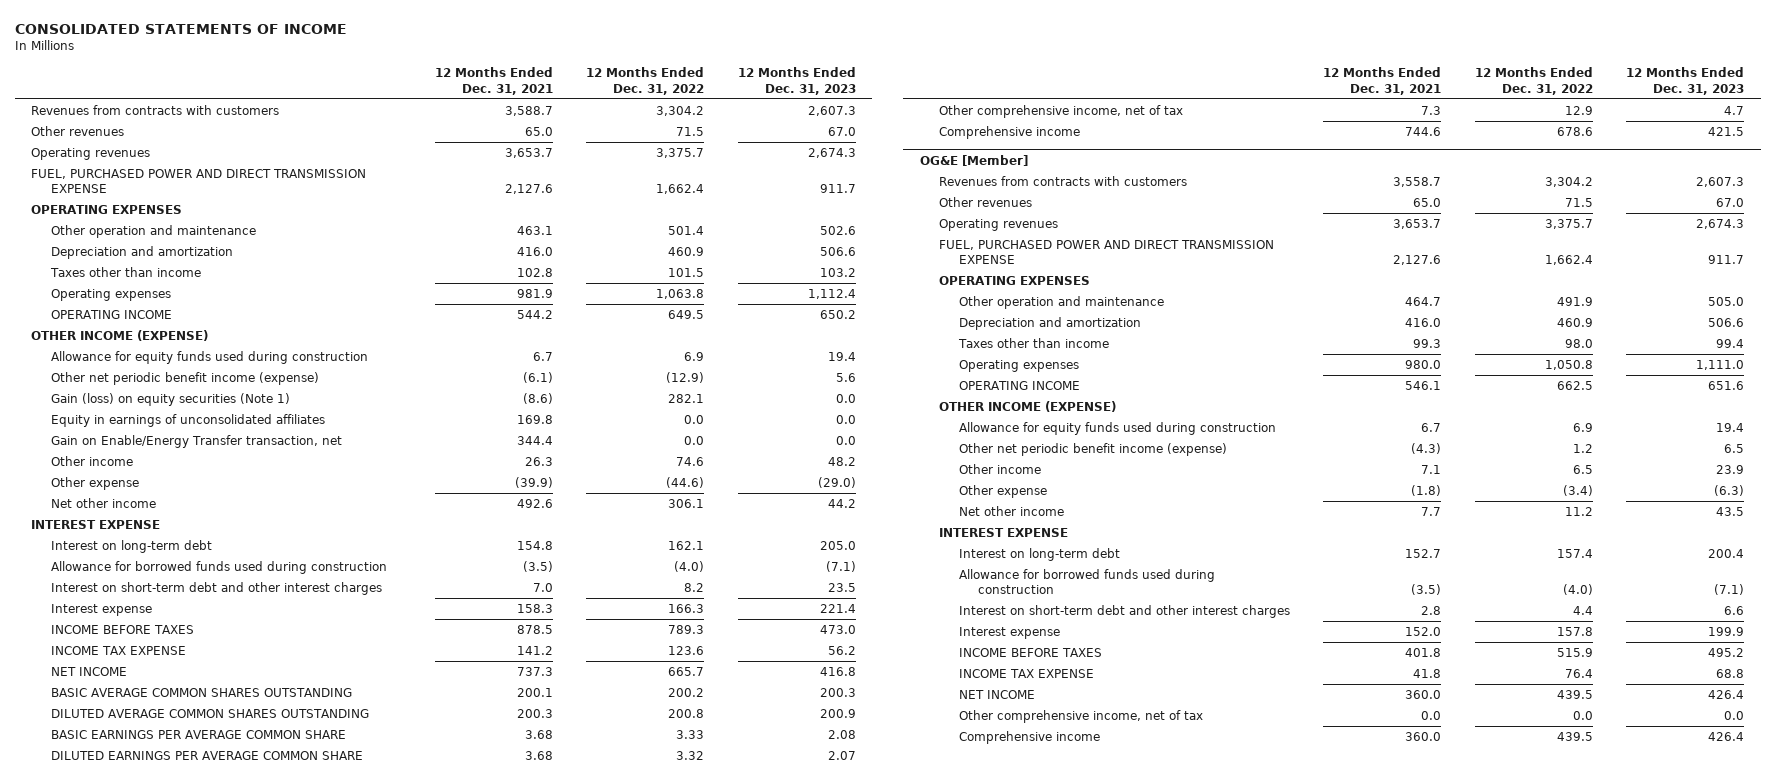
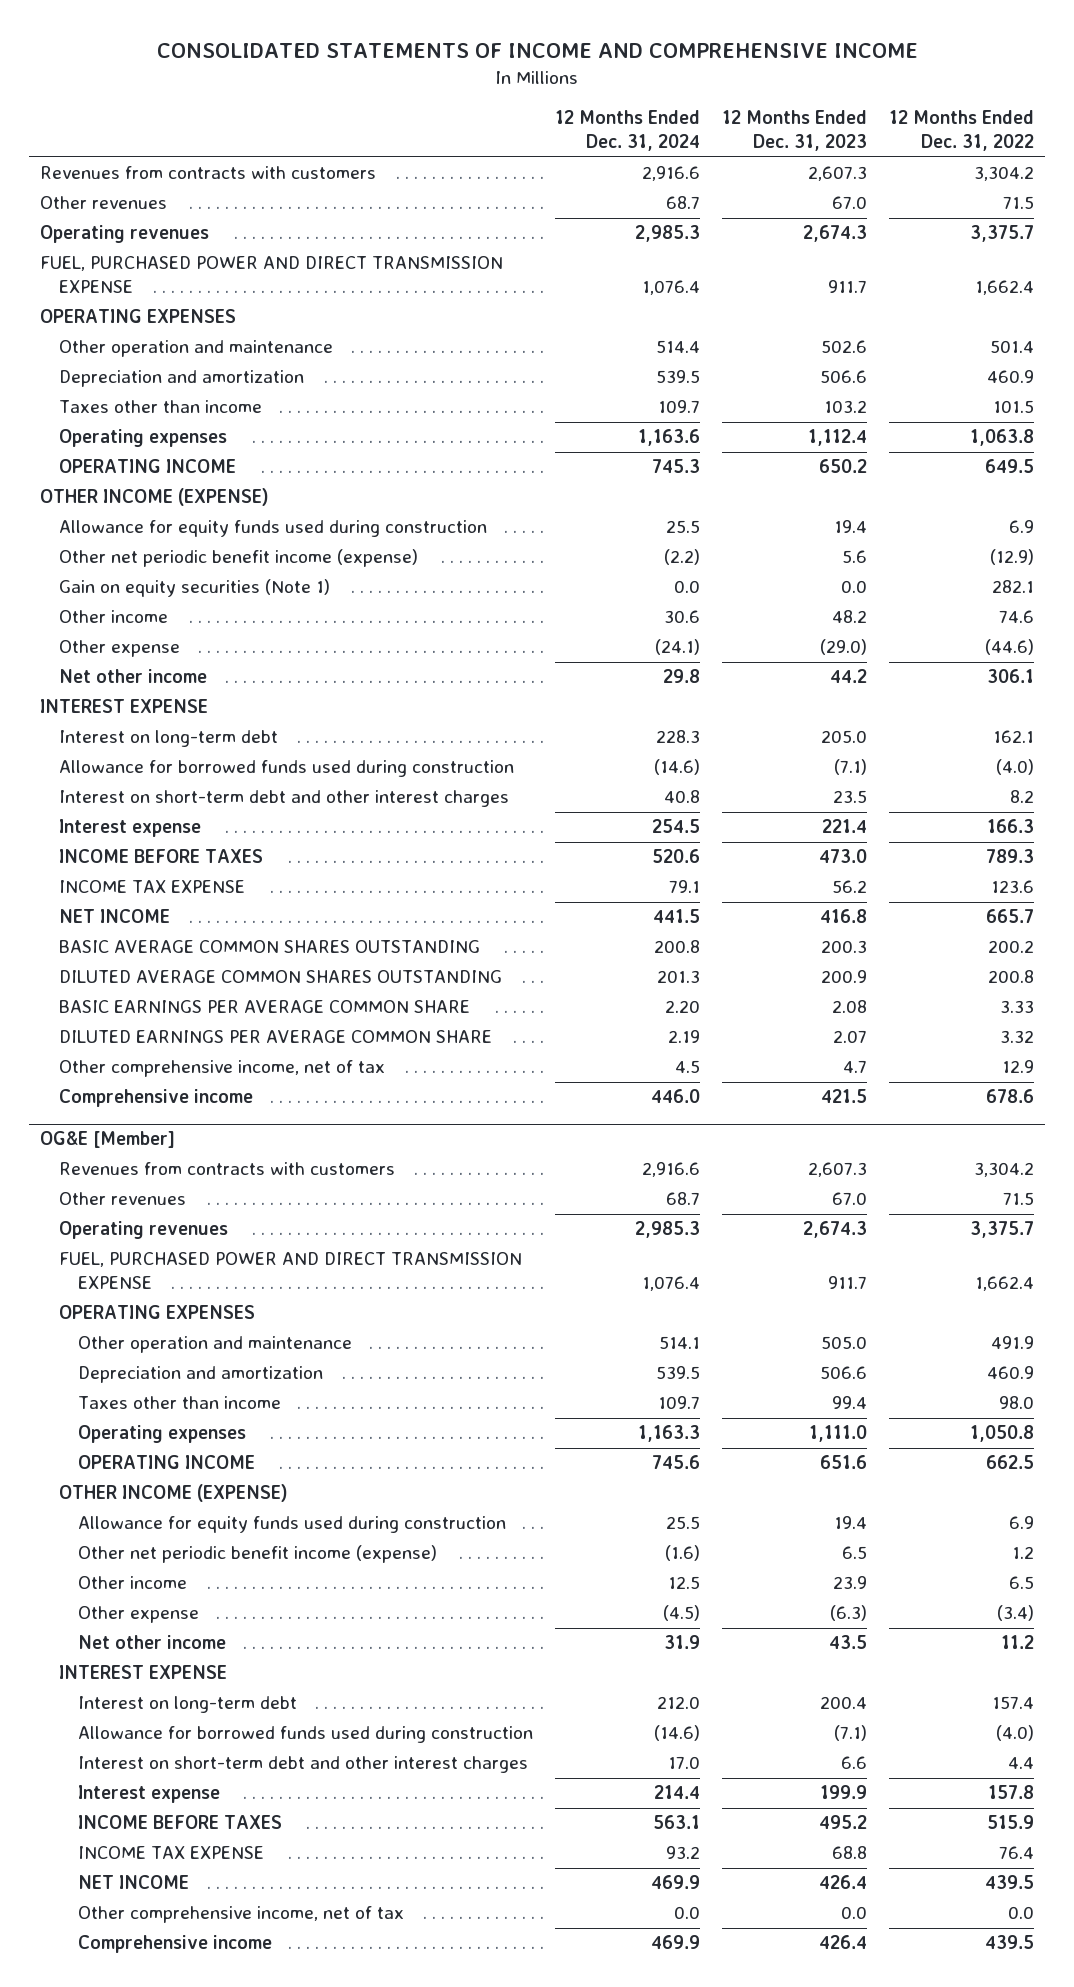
[14,23,347,34] CONSOLIDATED STATEMENTS OF INCOME -> [156,43,918,59] CONSOLIDATED STATEMENTS OF INCOME AND COMPREHENSIVE INCOME
[434,67,553,95] 12 Months Ended Dec. 31, 2021 -> none
none -> [554,110,700,152] 12 Months Ended Dec. 31, 2024
[50,413,325,427] Equity in earnings of unconsolidated affiliates -> none
[50,434,342,448] Gain on Enable/Energy Transfer transaction, net -> none
[50,392,290,406] Gain (loss) on equity securities (Note 1) -> [58,579,330,598] Gain on equity securities (Note 1)

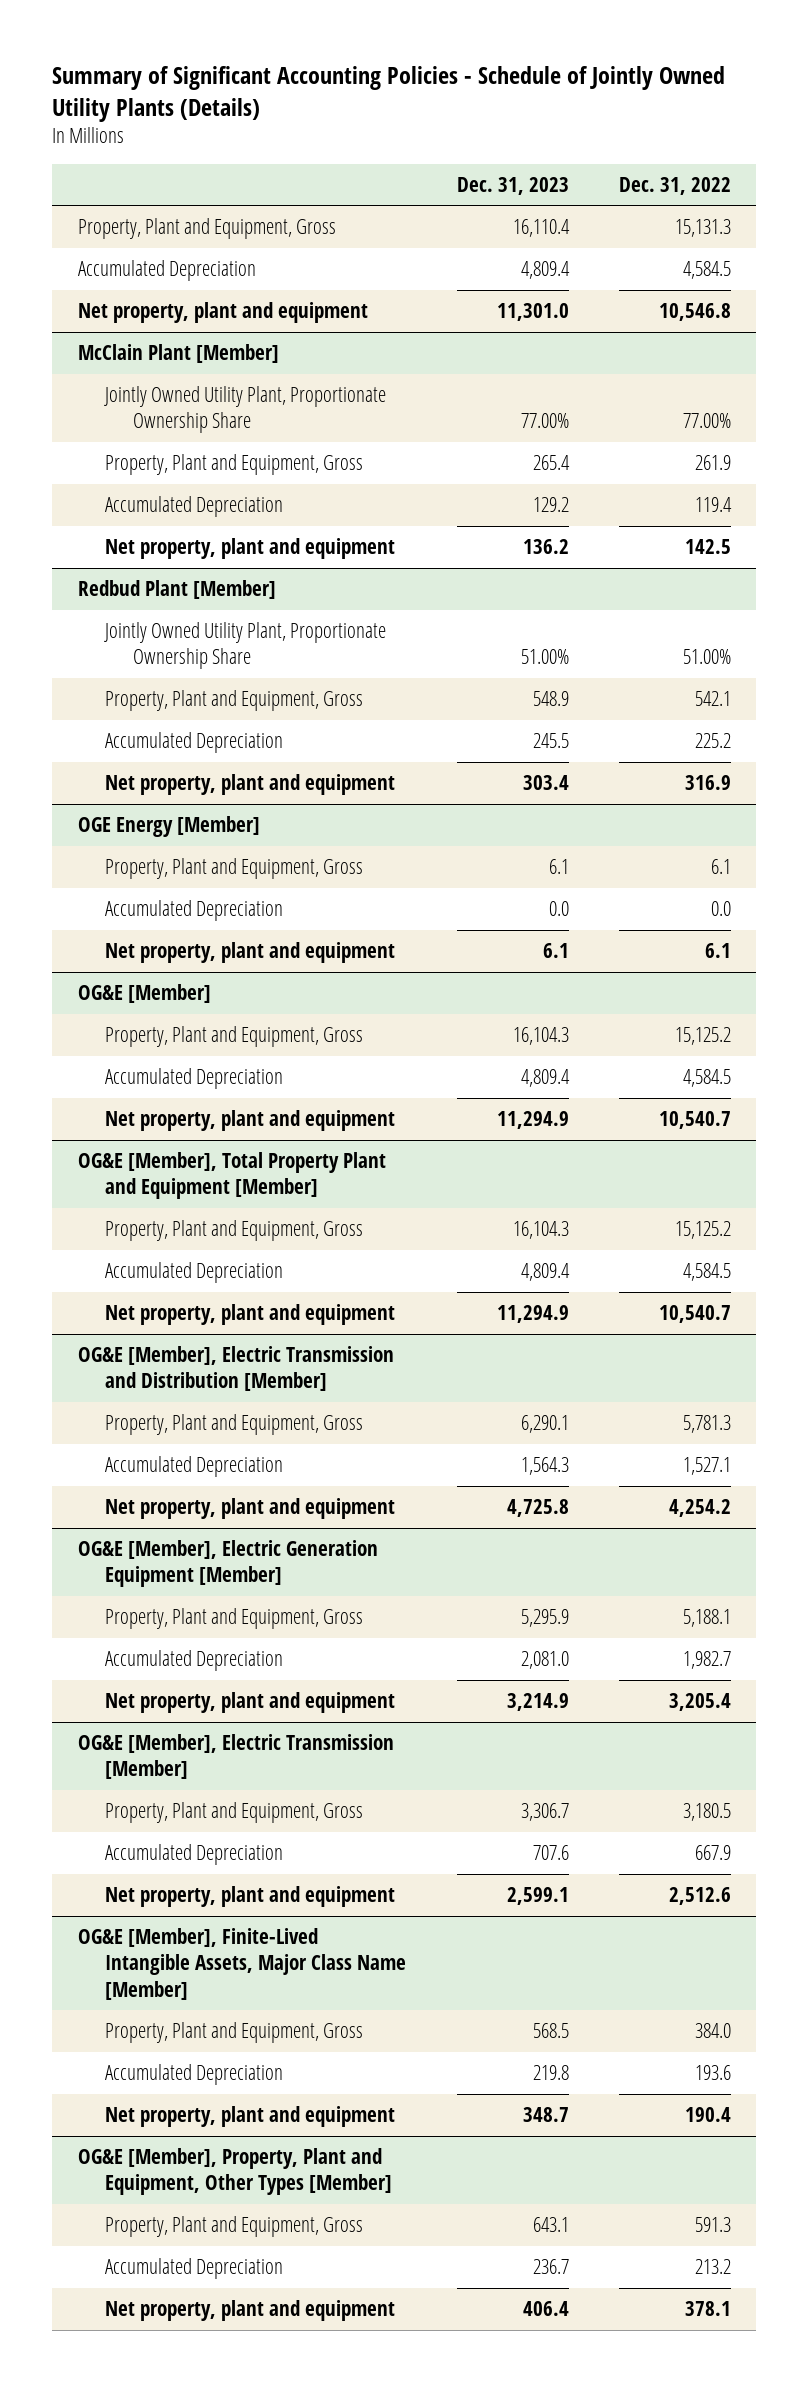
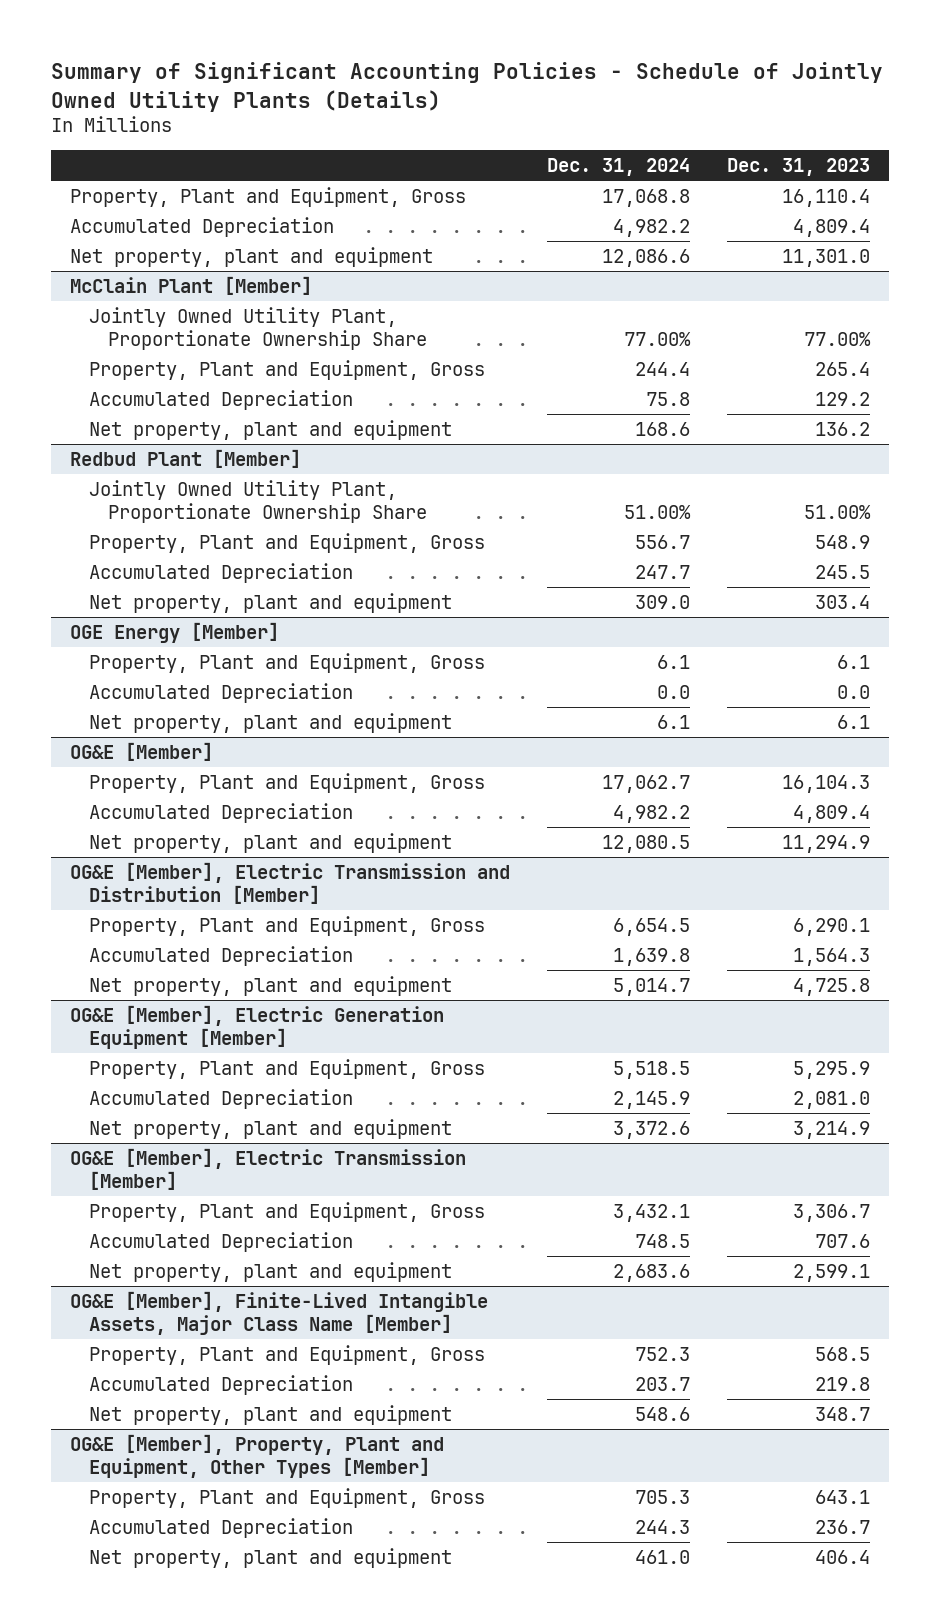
[618,176,731,195] Dec. 31, 2022 -> none
none -> [546,158,690,177] Dec. 31, 2024
[77,1152,386,1200] OG&E [Member], Total Property Plant and Equipment [Member] -> none
[105,1220,364,1242] Property, Plant and Equipment, Gross -> none
[105,1262,284,1284] Accumulated Depreciation -> none
[105,1304,396,1326] Net property, plant and equipment -> none

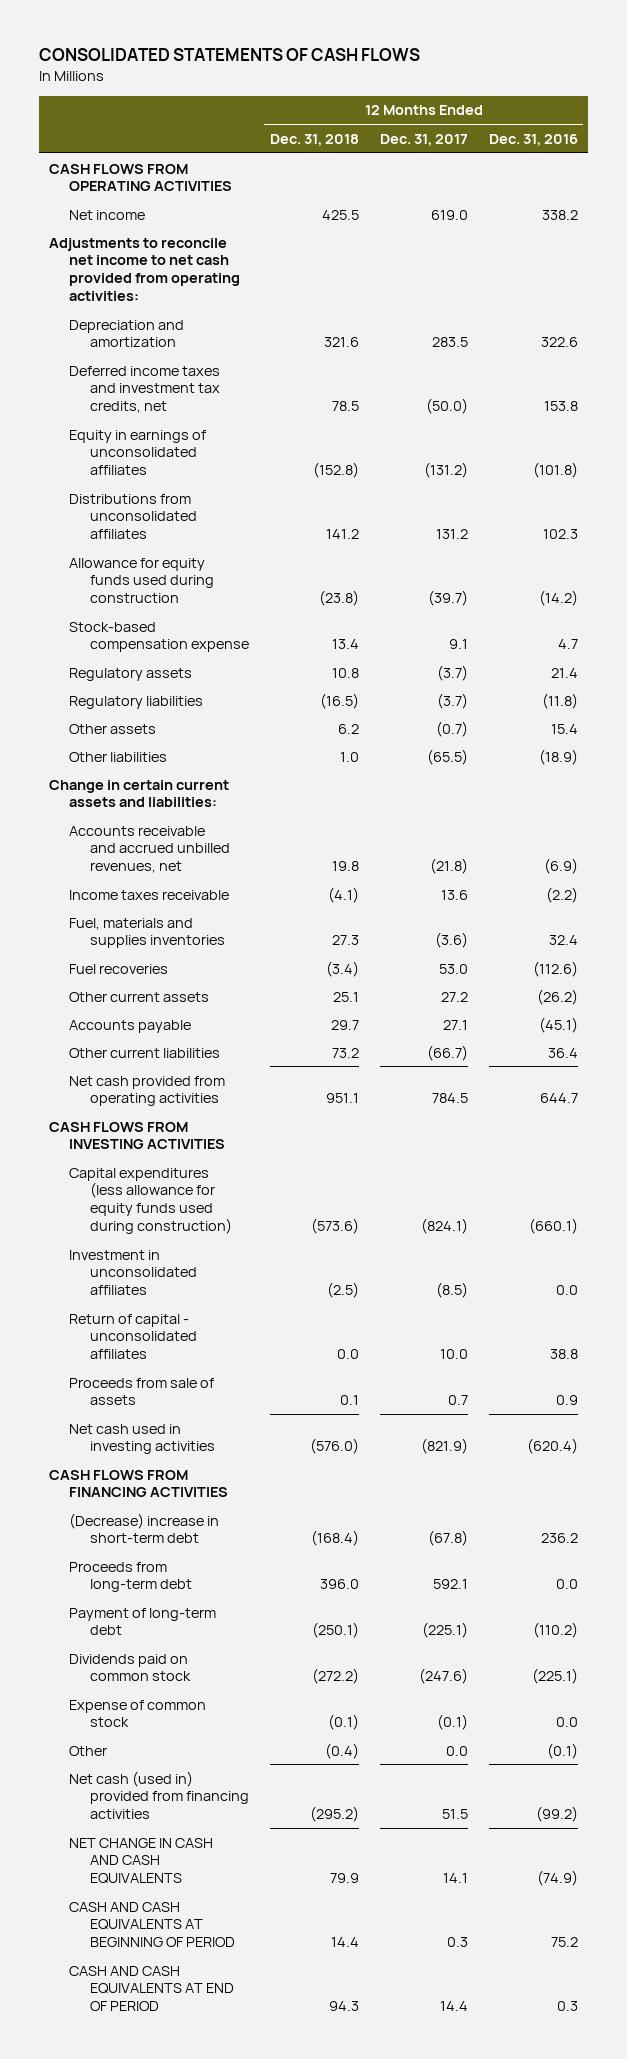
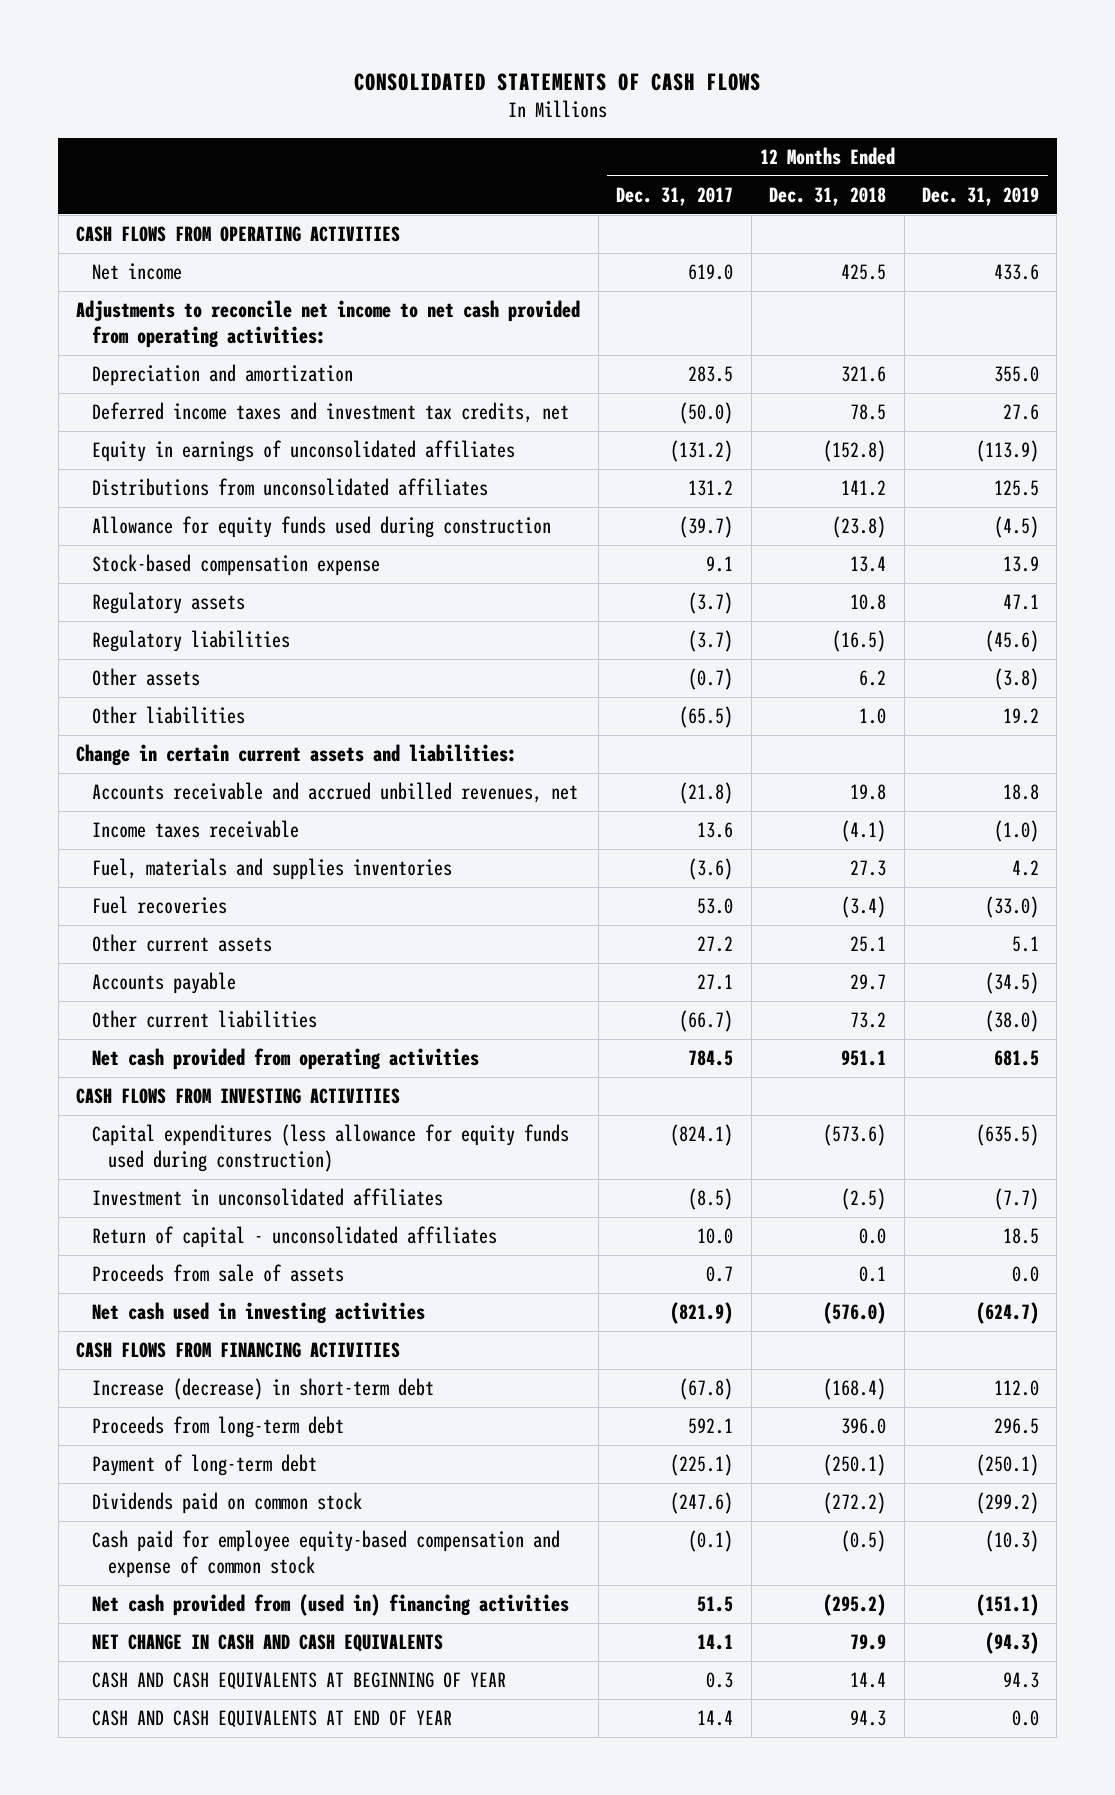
[488,133,578,146] Dec. 31, 2016 -> none
none -> [922,186,1040,206] Dec. 31, 2019
[69,1512,220,1544] (Decrease) increase in short-term debt -> [92,1378,435,1401] Increase (decrease) in short-term debt
[69,1699,207,1728] Expense of common stock -> none
[69,1745,108,1756] Other -> none
none -> [92,1530,561,1579] Cash paid for employee equity-based compensation and expense of common stock
[69,1770,249,1820] Net cash (used in) provided from financing activities -> [92,1594,570,1617] Net cash provided from (used in) financing activities
[69,1901,235,1948] CASH AND CASH EQUIVALENTS AT BEGINNING OF PERIOD -> [92,1672,507,1691] CASH AND CASH EQUIVALENTS AT BEGINNING OF YEAR
[69,1965,234,2012] CASH AND CASH EQUIVALENTS AT END OF PERIOD -> [92,1710,453,1729] CASH AND CASH EQUIVALENTS AT END OF YEAR

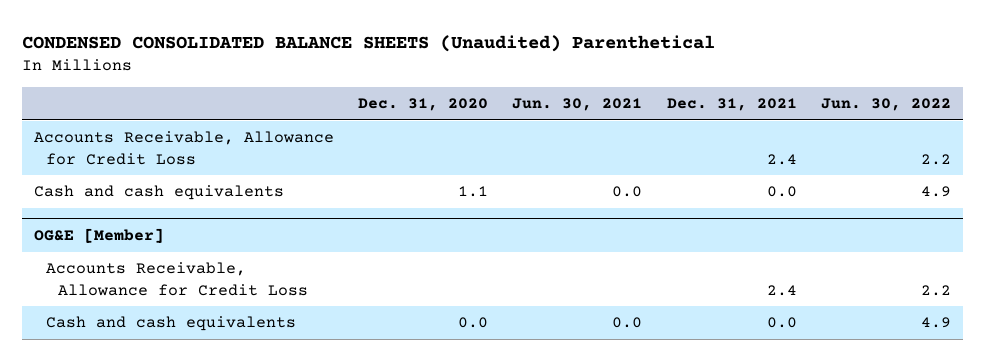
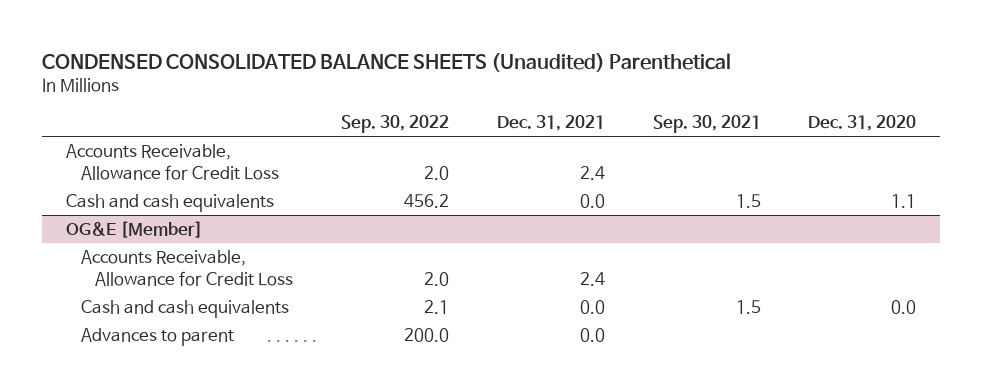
[512,97,643,111] Jun. 30, 2021 -> none
[820,97,951,111] Jun. 30, 2022 -> none
none -> [341,115,450,134] Sep. 30, 2022
none -> [652,115,761,134] Sep. 30, 2021
none -> [80,328,234,347] Advances to parent

